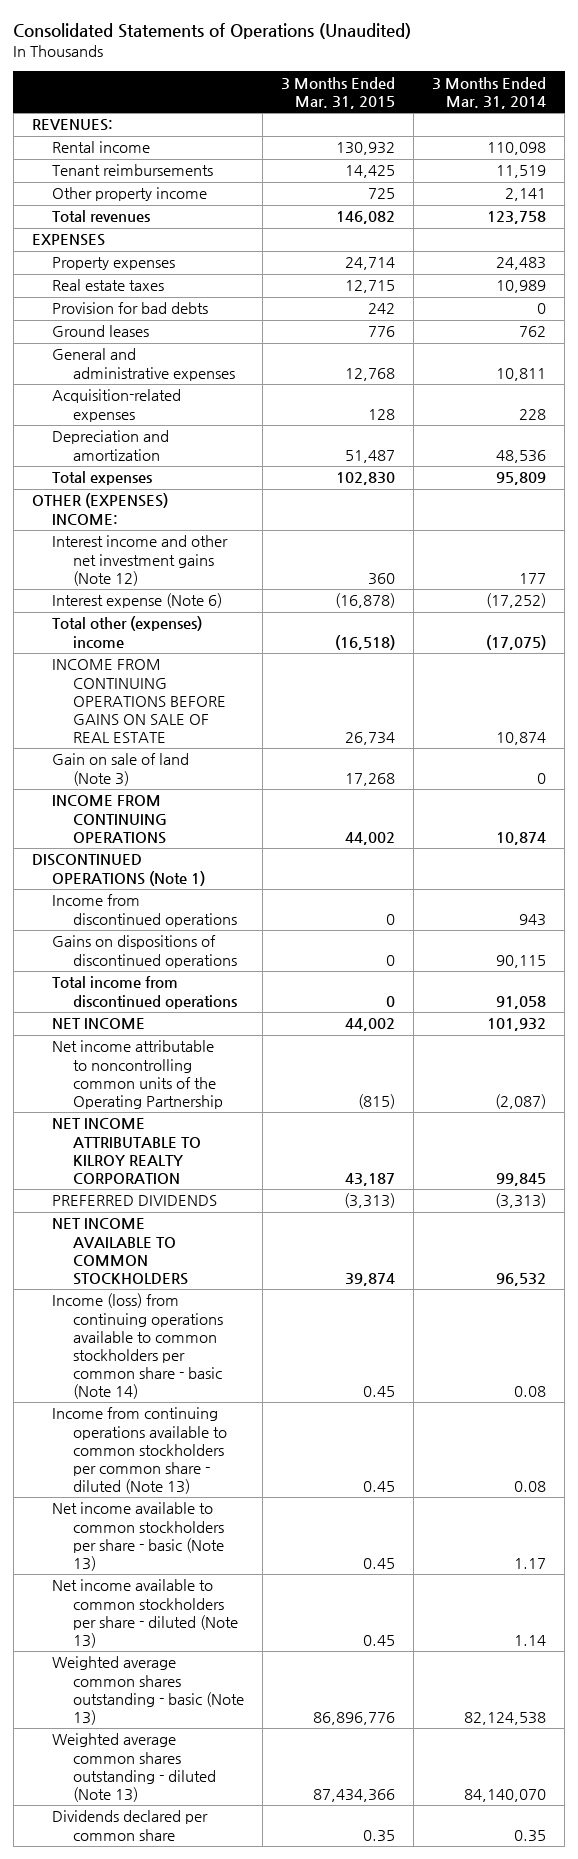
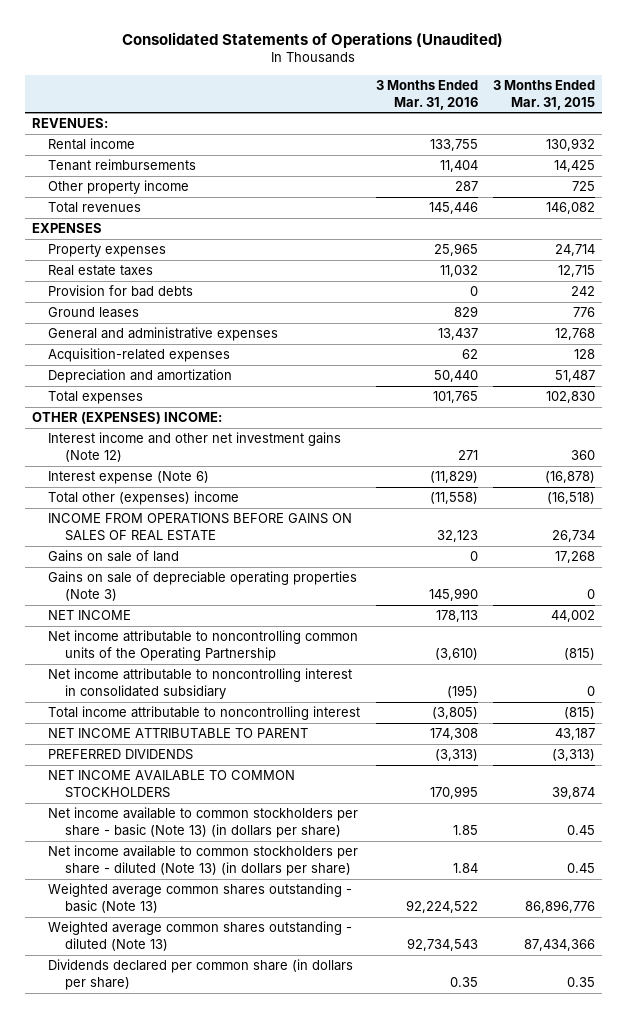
[432,76,547,109] 3 Months Ended Mar. 31, 2014 -> none
none -> [375,79,478,110] 3 Months Ended Mar. 31, 2016
[52,795,167,844] INCOME FROM CONTINUING OPERATIONS -> none
[32,854,206,886] DISCONTINUED OPERATIONS (Note 1) -> none
[52,894,237,927] Income from discontinued operations -> none
[52,935,237,968] Gains on dispositions of discontinued operations -> none
[52,976,237,1009] Total income from discontinued operations -> none
[52,659,226,744] INCOME FROM CONTINUING OPERATIONS BEFORE GAINS ON SALE OF REAL ESTATE -> [48,513,353,541] INCOME FROM OPERATIONS BEFORE GAINS ON SALES OF REAL ESTATE
none -> [48,550,180,563] Gains on sale of land
[52,753,190,786] Gain on sale of land (Note 3) -> [48,571,358,601] Gains on sale of depreciable operating properties (Note 3)
[344,772,395,786] 17,268 -> [586,588,595,599] 0
none -> [48,668,353,699] Net income attributable to noncontrolling interest in consolidated subsidiary
none -> [48,706,361,721] Total income attributable to noncontrolling interest
[52,1118,201,1184] NET INCOME ATTRIBUTABLE TO KILROY REALTY CORPORATION -> [48,728,309,739] NET INCOME ATTRIBUTABLE TO PARENT
[52,1293,223,1400] Income (loss) from continuing operations available to common stockholders per common share - basic (Note 14) -> none
[52,1407,227,1495] Income from continuing operations available to common stockholders per common share - diluted (Note 13) -> none
[52,1502,224,1571] Net income available to common stockholders per share - basic (Note 13) -> [48,807,359,838] Net income available to common stockholders per share - basic (Note 13) (in dollars per share)
[52,1579,238,1648] Net income available to common stockholders per share - diluted (Note 13) -> [48,845,359,876] Net income available to common stockholders per share - diluted (Note 13) (in dollars per share)
[52,1810,209,1841] Dividends declared per common share -> [48,959,354,990] Dividends declared per common share (in dollars per share)

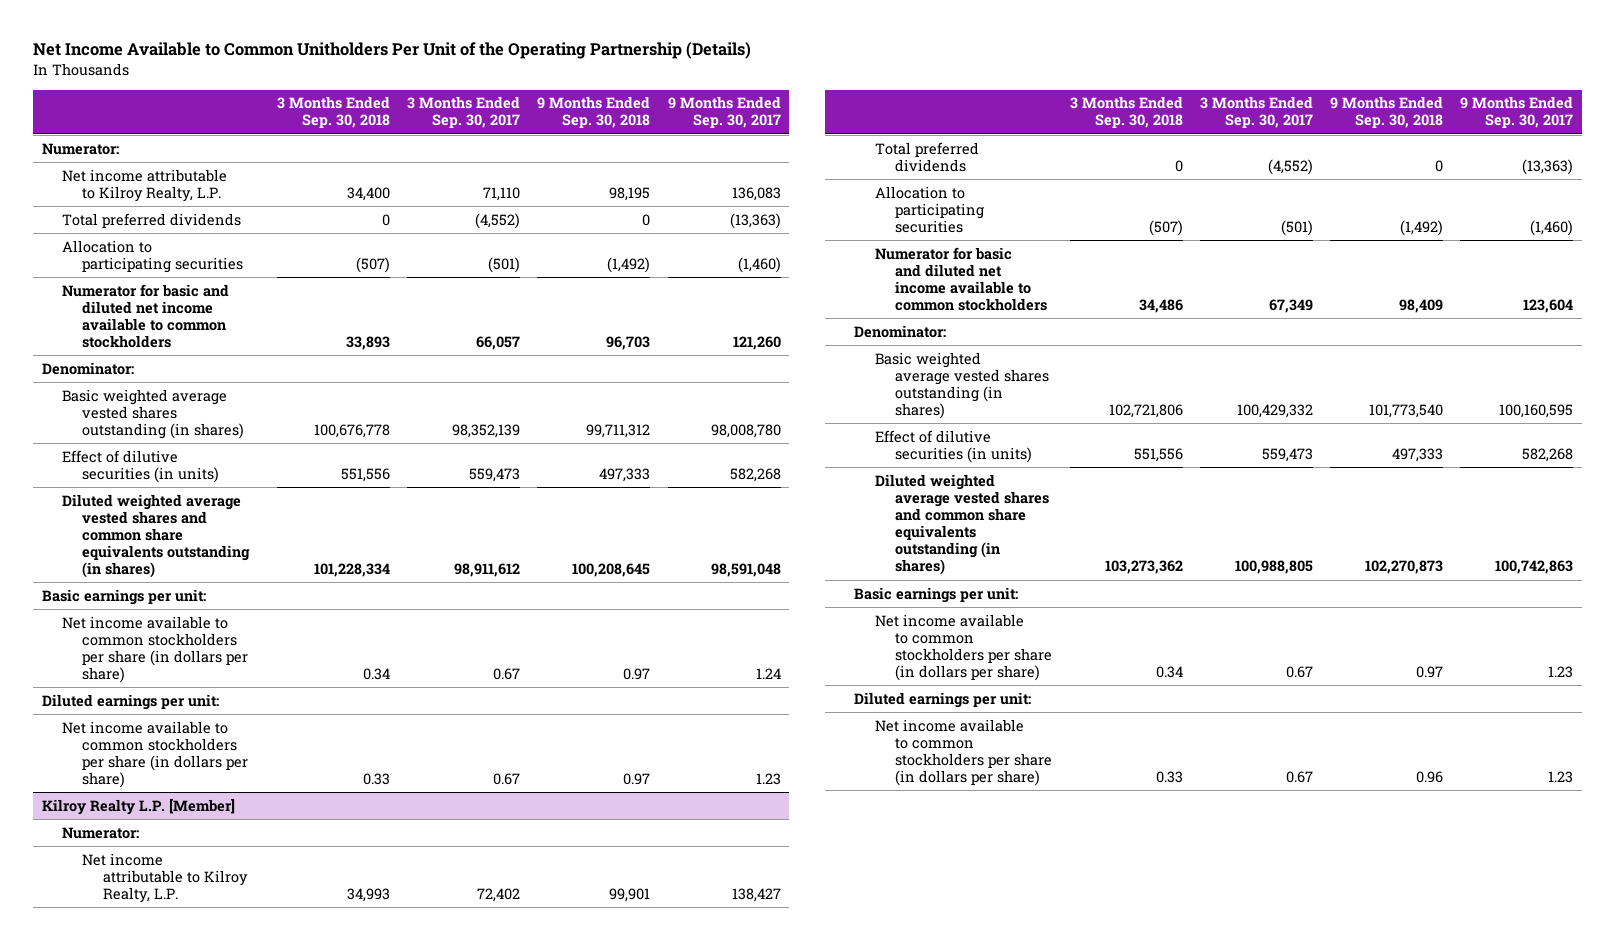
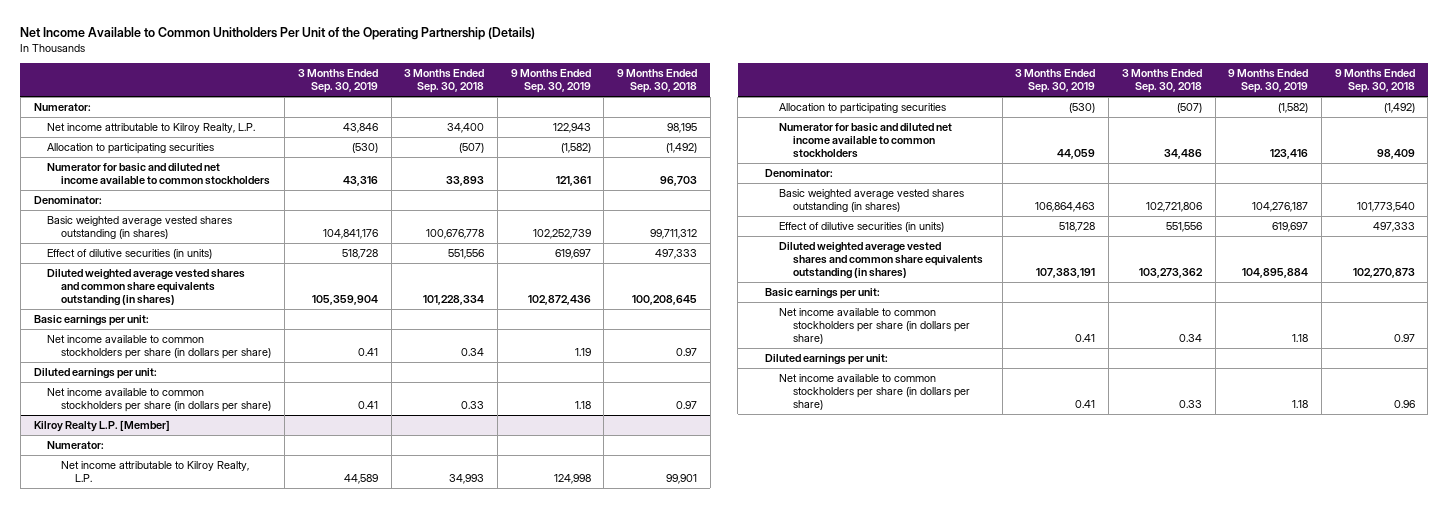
[407,96,521,129] 3 Months Ended Sep. 30, 2017 -> none
[667,96,781,129] 9 Months Ended Sep. 30, 2017 -> none
none -> [297,69,378,94] 3 Months Ended Sep. 30, 2019
none -> [510,69,591,94] 9 Months Ended Sep. 30, 2019
[62,212,242,228] Total preferred dividends -> none
[874,141,979,172] Total preferred dividends -> none

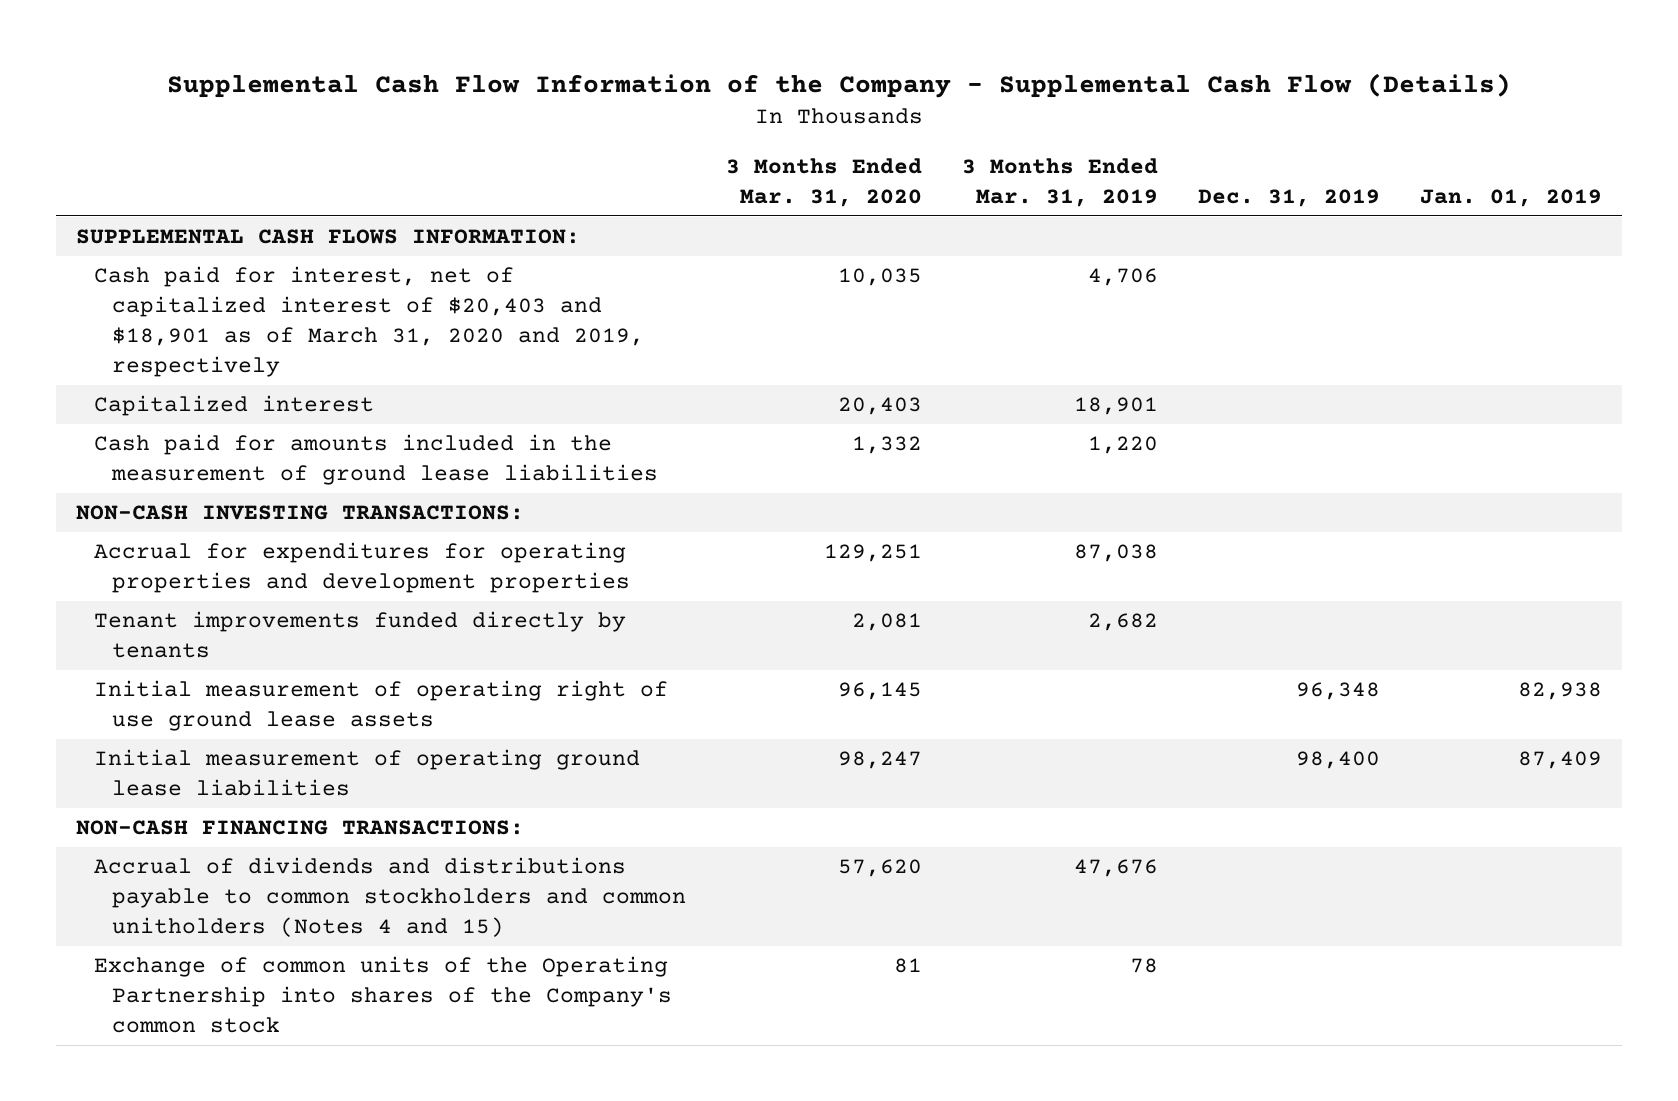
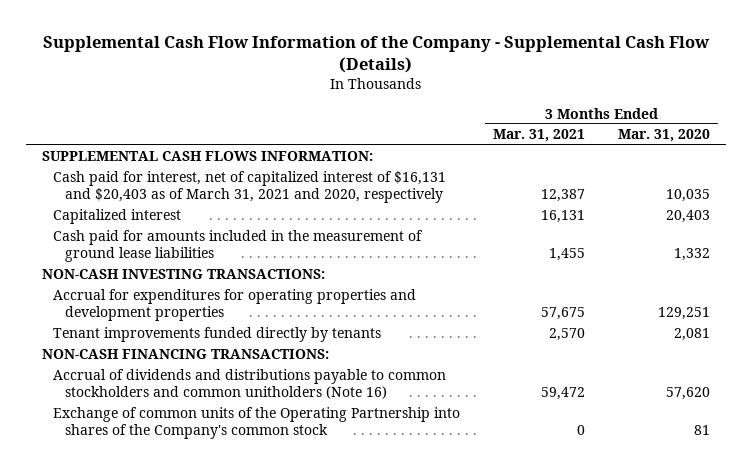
[961,157,1158,207] 3 Months Ended Mar. 31, 2019 -> none
[1197,188,1380,207] Dec. 31, 2019 -> none
[1419,188,1602,207] Jan. 01, 2019 -> none
none -> [493,129,586,143] Mar. 31, 2021
[93,266,644,377] Cash paid for interest, net of capitalized interest of $20,403 and $18,901 as of March 31, 2020 and 2019, respectively -> [53,171,447,204] Cash paid for interest, net of capitalized interest of $16,131 and $20,403 as of March 31, 2021 and 2020, respectively
[93,680,668,732] Initial measurement of operating right of use ground lease assets -> none
[93,749,640,797] Initial measurement of operating ground lease liabilities -> none
[93,857,686,938] Accrual of dividends and distributions payable to common stockholders and common unitholders (Notes 4 and 15) -> [53,369,447,400] Accrual of dividends and distributions payable to common stockholders and common unitholders (Note 16)

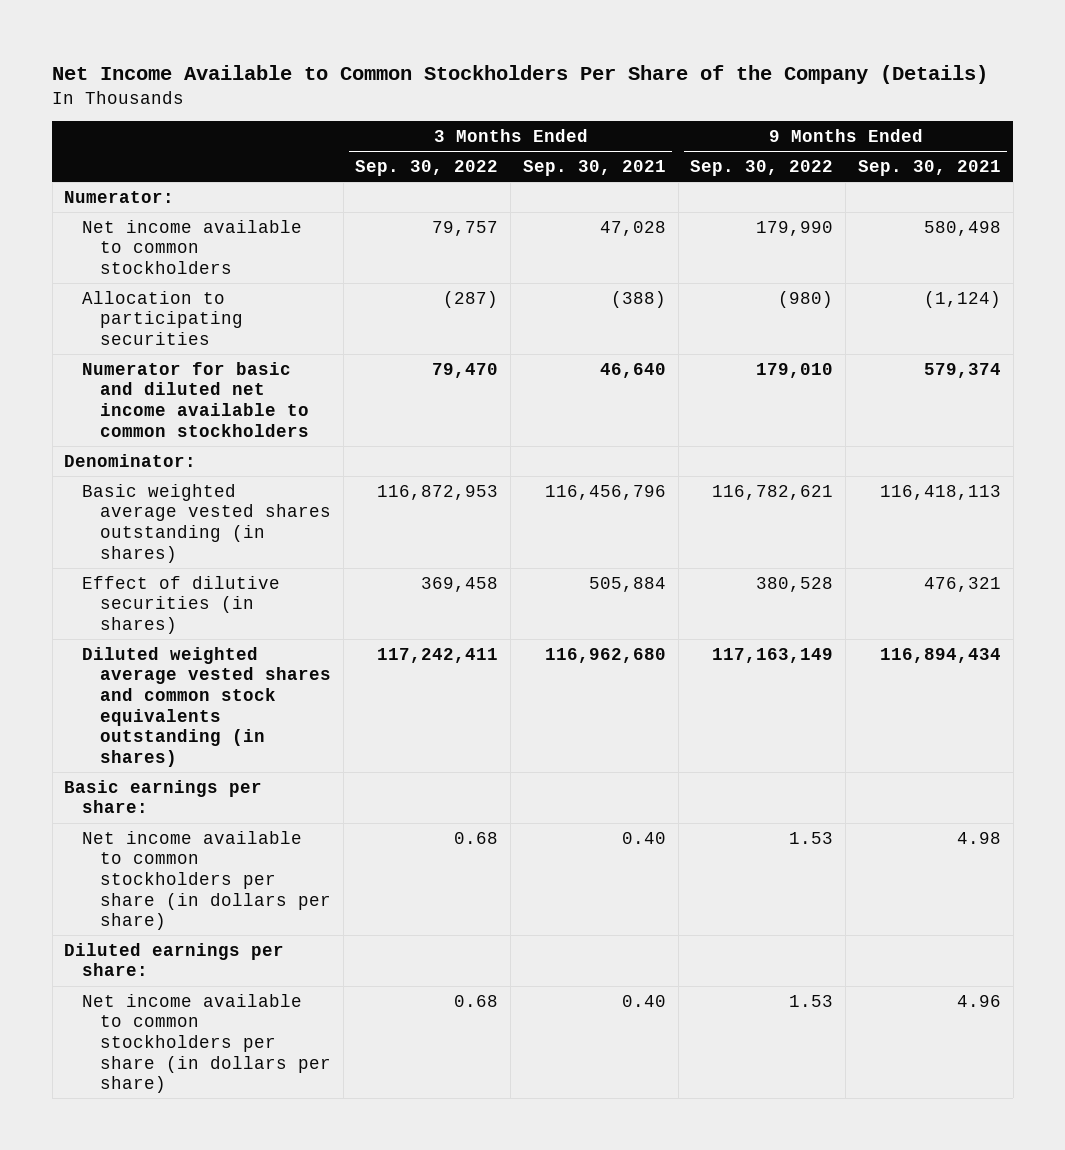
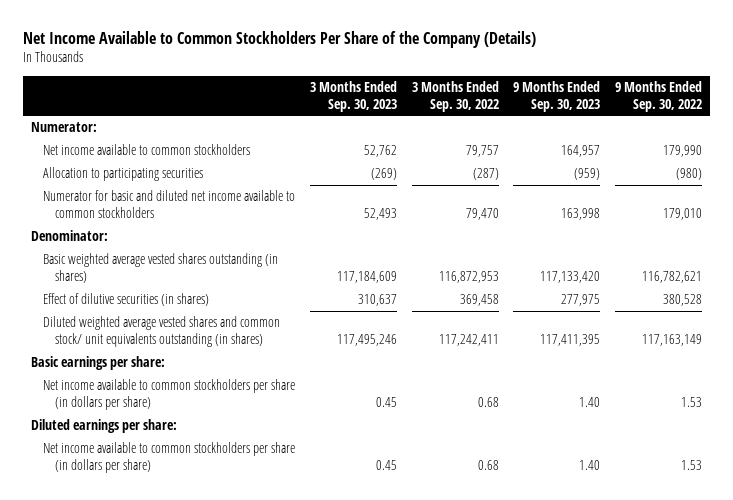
[522,160,666,177] Sep. 30, 2021 -> none
[857,160,1001,177] Sep. 30, 2021 -> none
none -> [309,81,397,112] 3 Months Ended Sep. 30, 2023
none -> [513,81,601,112] 9 Months Ended Sep. 30, 2023
[82,646,331,767] Diluted weighted average vested shares and common stock equivalents outstanding (in shares) -> [42,316,280,347] Diluted weighted average vested shares and common stock/ unit equivalents outstanding (in shares)

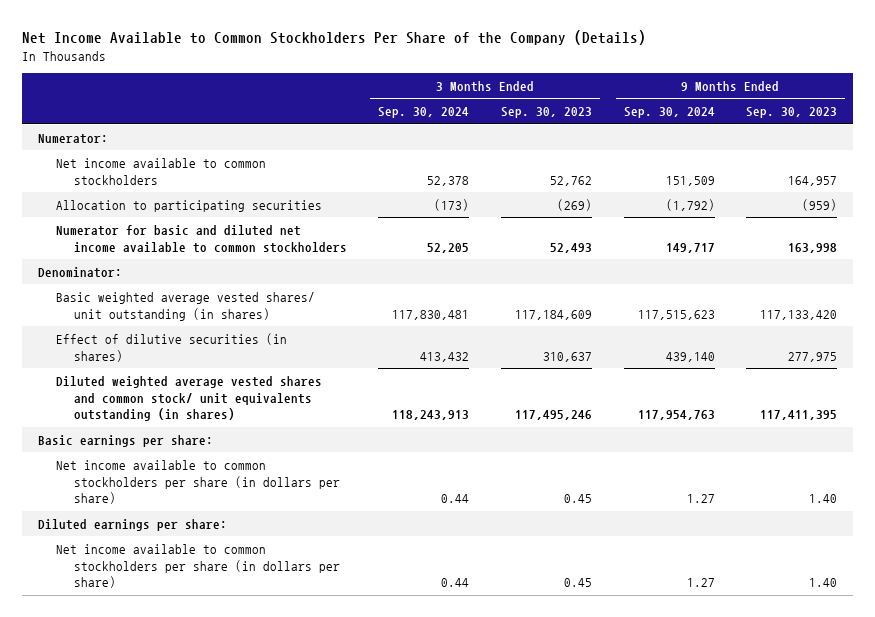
[411,81,499,112] 3 Months Ended Sep. 30, 2022 -> none
[615,81,703,112] 9 Months Ended Sep. 30, 2022 -> none
none -> [378,107,470,119] Sep. 30, 2024
none -> [623,107,715,119] Sep. 30, 2024
[42,253,278,283] Basic weighted average vested shares outstanding (in shares) -> [55,291,315,321] Basic weighted average vested shares/ unit outstanding (in shares)

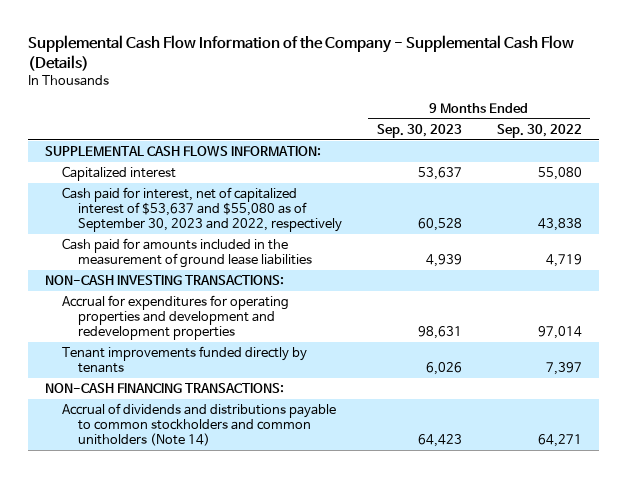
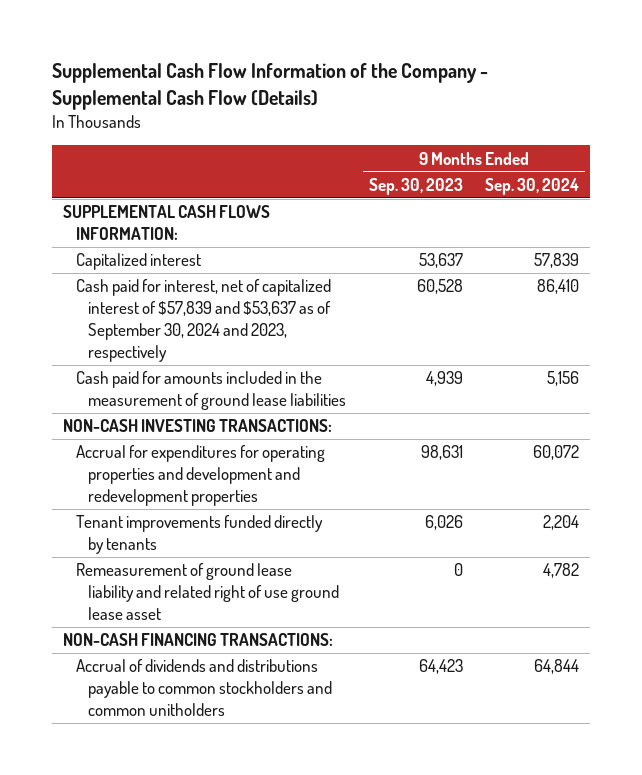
[496,124,582,139] Sep. 30, 2022 -> none
none -> [485,177,580,195] Sep. 30, 2024
[61,187,343,233] Cash paid for interest, net of capitalized interest of $53,637 and $55,080 as of September 30, 2023 and 2022, respectively -> [75,279,332,362] Cash paid for interest, net of capitalized interest of $57,839 and $53,637 as of September 30, 2024 and 2023, respectively
none -> [75,563,340,620] Remeasurement of ground lease liability and related right of use ground lease asset
[61,403,336,447] Accrual of dividends and distributions payable to common stockholders and common unitholders (Note 14) -> [75,659,333,716] Accrual of dividends and distributions payable to common stockholders and common unitholders

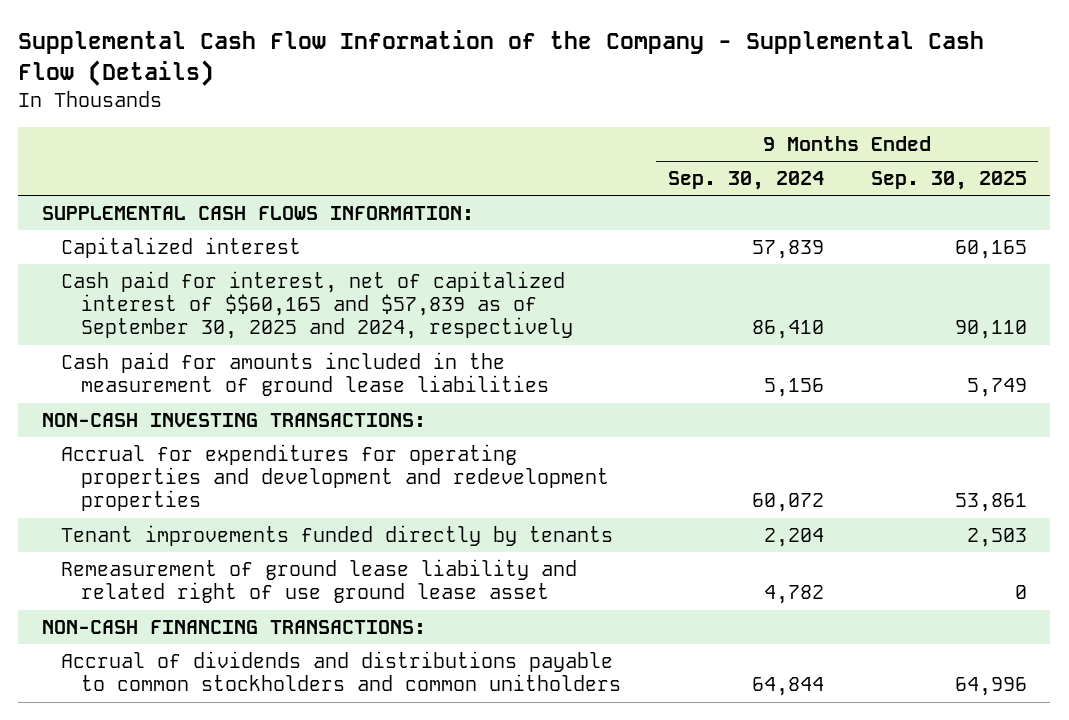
[368,177,463,195] Sep. 30, 2023 -> none
none -> [870,171,1027,191] Sep. 30, 2025
[75,279,332,362] Cash paid for interest, net of capitalized interest of $57,839 and $53,637 as of September 30, 2024 and 2023, respectively -> [61,271,573,340] Cash paid for interest, net of capitalized interest of $$60,165 and $57,839 as of September 30, 2025 and 2024, respectively

